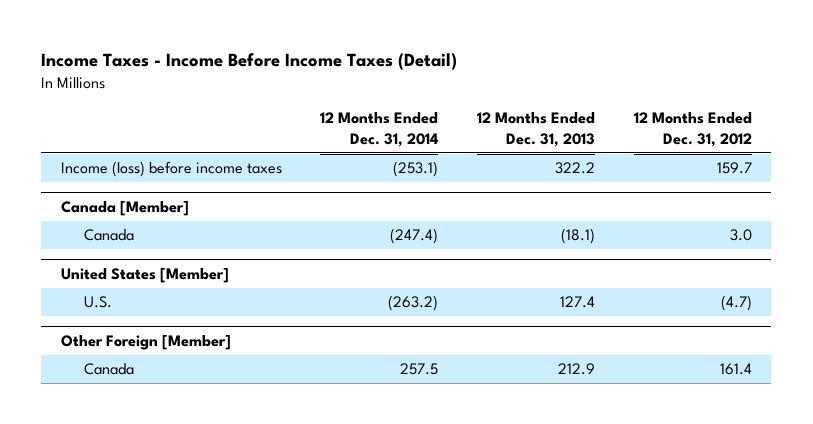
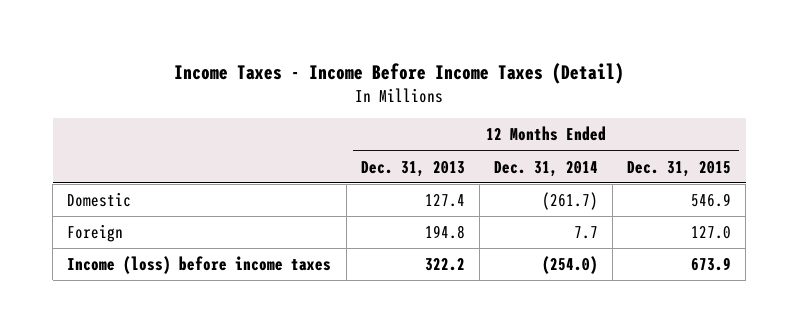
[633,111,752,147] 12 Months Ended Dec. 31, 2012 -> none
none -> [627,160,732,177] Dec. 31, 2015
[60,200,189,216] Canada [Member] -> none
[83,229,134,242] Canada -> none
[60,267,229,283] United States [Member] -> none
[83,296,112,309] U.S. -> none
[60,334,231,350] Other Foreign [Member] -> none
[83,363,134,376] Canada -> none
none -> [67,191,132,207] Domestic
none -> [67,223,124,242] Foreign
[393,161,439,178] (253.1) -> [541,255,598,274] (254.0)

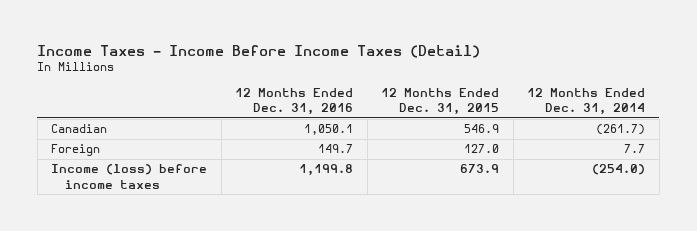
[360,160,465,177] Dec. 31, 2013 -> none
none -> [235,88,354,116] 12 Months Ended Dec. 31, 2016
[67,191,132,207] Domestic -> [51,124,108,134] Canadian

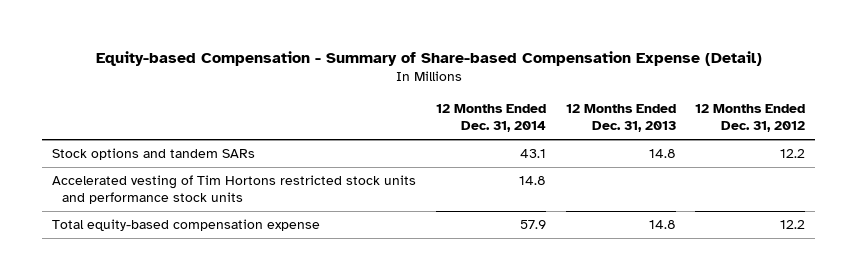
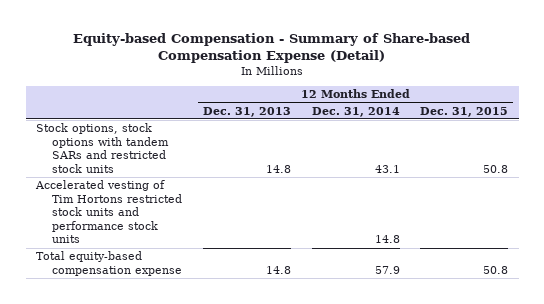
[695,104,806,133] 12 Months Ended Dec. 31, 2012 -> none
none -> [420,106,509,117] Dec. 31, 2015
[52,148,256,161] Stock options and tandem SARs -> [36,123,170,173] Stock options, stock options with tandem SARs and restricted stock units

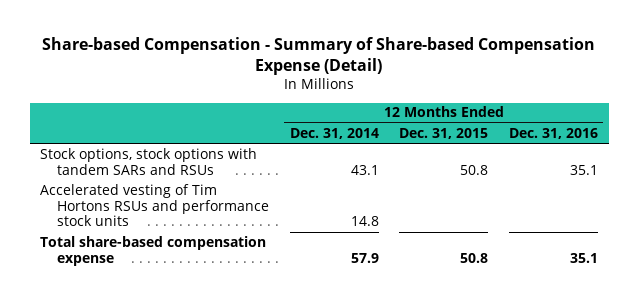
[73,33,471,64] Equity-based Compensation - Summary of Share-based Compensation Expense (Detail) -> [42,37,596,76] Share-based Compensation - Summary of Share-based Compensation Expense (Detail)
[202,106,291,117] Dec. 31, 2013 -> none
none -> [509,127,599,139] Dec. 31, 2016
[36,123,170,173] Stock options, stock options with tandem SARs and restricted stock units -> [40,147,258,175] Stock options, stock options with tandem SARs and RSUs
[35,180,183,244] Accelerated vesting of Tim Hortons restricted stock units and performance stock units -> [40,183,269,227] Accelerated vesting of Tim Hortons RSUs and performance stock units
[36,251,183,276] Total equity-based compensation expense -> [40,235,267,266] Total share-based compensation expense

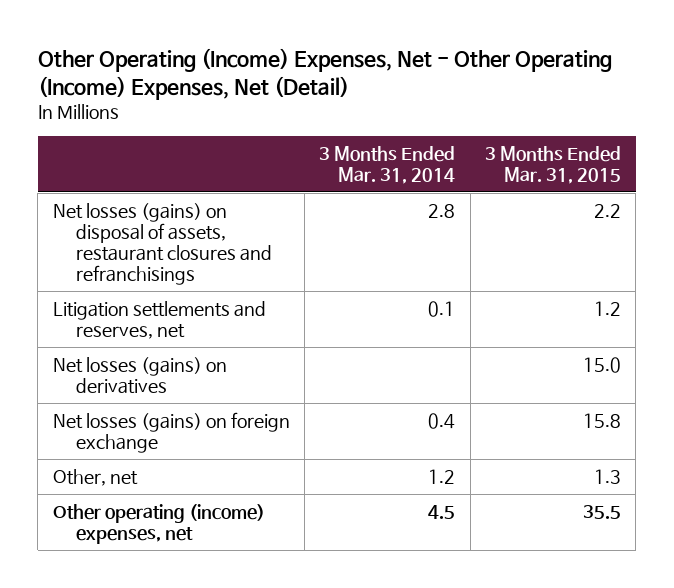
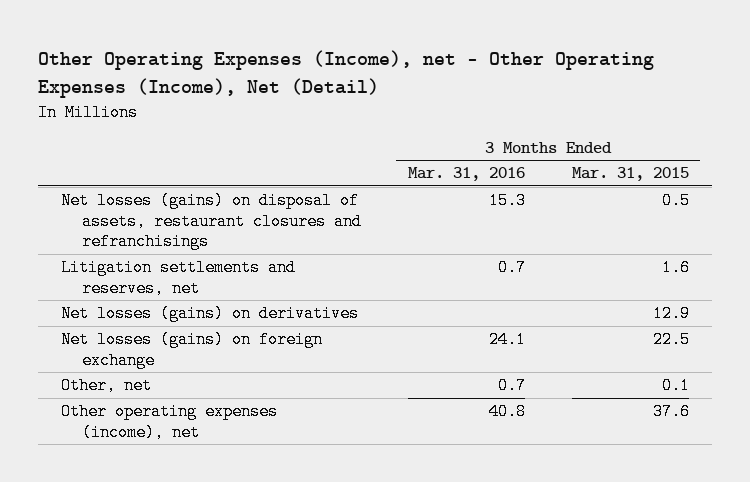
[37,47,612,100] Other Operating (Income) Expenses, Net - Other Operating (Income) Expenses, Net (Detail) -> [37,50,654,98] Other Operating Expenses (Income), net - Other Operating Expenses (Income), Net (Detail)
[319,145,456,184] 3 Months Ended Mar. 31, 2014 -> none
none -> [407,167,525,182] Mar. 31, 2016
[594,204,622,219] 2.2 -> [661,192,690,210] 0.5
[594,301,622,317] 1.2 -> [661,259,690,277] 1.6
[583,357,622,374] 15.0 -> [652,305,690,323] 12.9
[583,413,622,429] 15.8 -> [652,331,690,349] 22.5
[594,469,622,485] 1.3 -> [661,377,690,395] 0.1
[52,504,265,545] Other operating (income) expenses, net -> [61,403,279,441] Other operating expenses (income), net
[583,505,622,520] 35.5 -> [652,403,690,421] 37.6

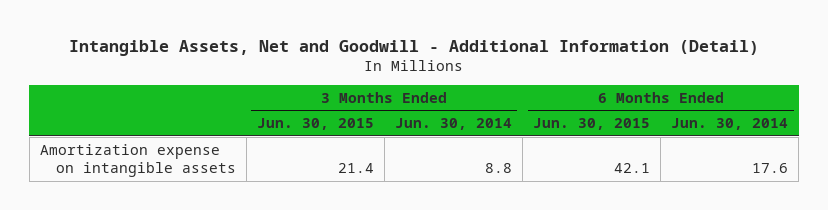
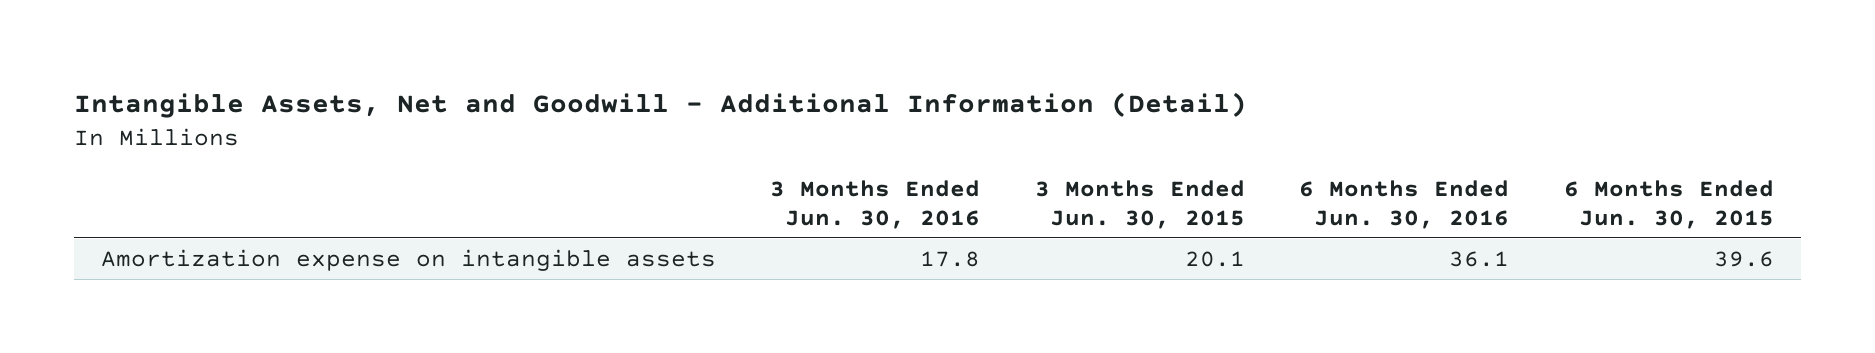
[394,118,512,131] Jun. 30, 2014 -> none
[671,118,789,131] Jun. 30, 2014 -> none
none -> [770,180,981,230] 3 Months Ended Jun. 30, 2016
none -> [1299,180,1510,230] 6 Months Ended Jun. 30, 2016
[337,163,374,174] 21.4 -> [1184,251,1245,268] 20.1
[614,163,651,174] 42.1 -> [1713,251,1774,268] 39.6

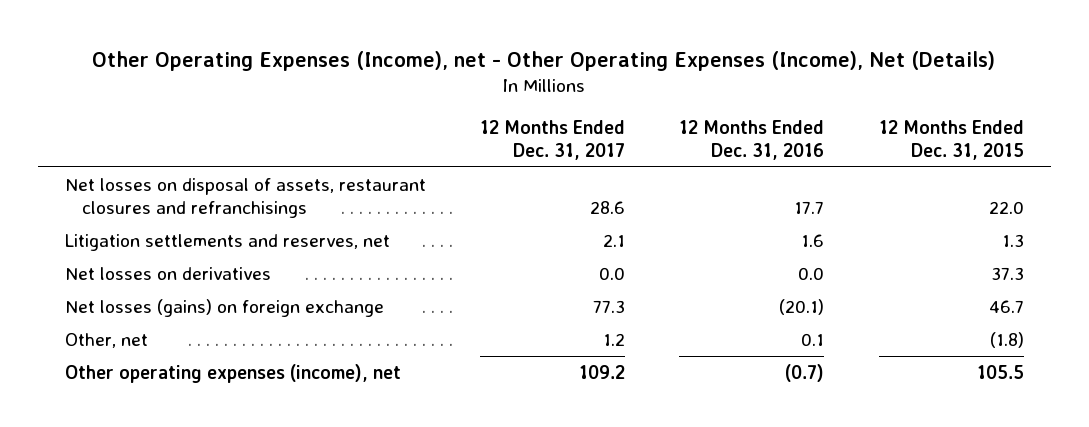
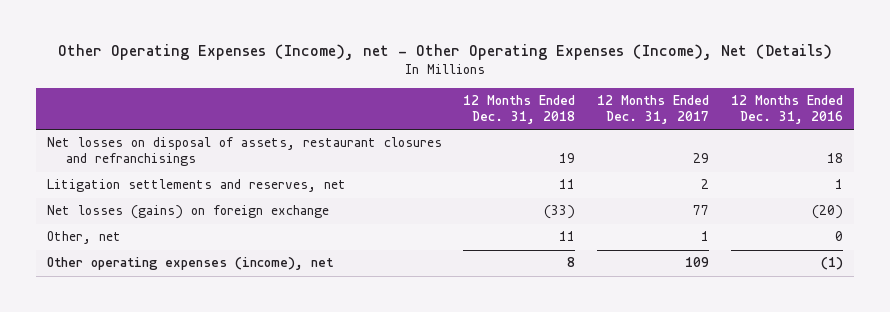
[878,119,1024,161] 12 Months Ended Dec. 31, 2015 -> none
none -> [463,95,576,124] 12 Months Ended Dec. 31, 2018
[64,266,271,280] Net losses on derivatives -> none
[590,200,626,214] 28.6 -> [693,153,710,164] 29
[794,200,825,214] 17.7 -> [827,153,844,164] 18
[603,233,626,247] 2.1 -> [701,179,710,190] 2
[801,233,825,247] 1.6 -> [835,179,844,190] 1
[593,299,626,313] 77.3 -> [693,205,710,216] 77
[779,298,825,315] (20.1) -> [812,205,844,220] (20)
[603,332,626,346] 1.2 -> [701,231,710,242] 1
[801,332,825,346] 0.1 -> [835,231,844,242] 0
[579,364,626,379] 109.2 -> [685,257,710,268] 109
[785,363,825,382] (0.7) -> [821,257,844,271] (1)

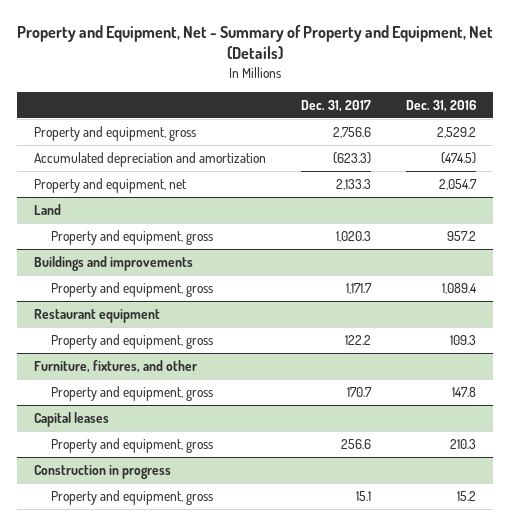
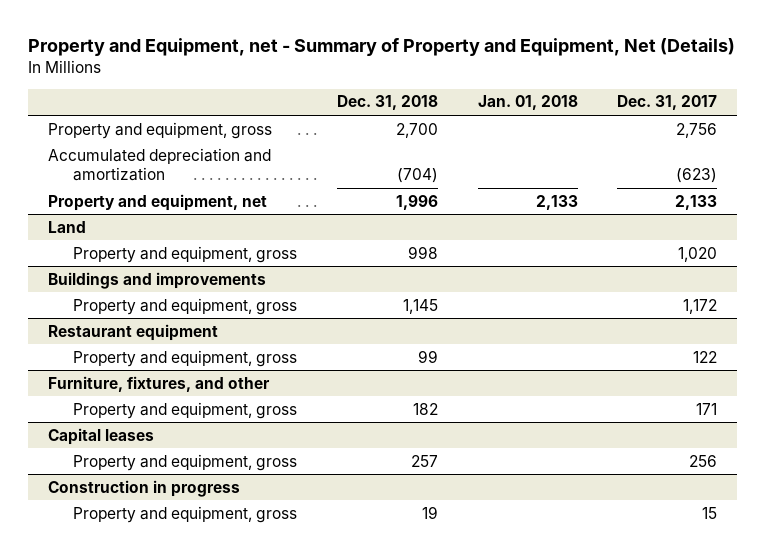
[17,25,494,60] Property and Equipment, Net - Summary of Property and Equipment, Net (Details) -> [28,38,736,57] Property and Equipment, net - Summary of Property and Equipment, Net (Details)
[405,99,476,112] Dec. 31, 2016 -> none
none -> [336,95,438,111] Dec. 31, 2018
none -> [477,95,578,111] Jan. 01, 2018
[333,127,372,139] 2,756.6 -> [676,122,718,138] 2,756
[333,152,372,165] (623.3) -> [676,168,718,184] (623)
[336,179,372,191] 2,133.3 -> [675,194,718,210] 2,133
[336,231,372,243] 1,020.3 -> [678,246,718,262] 1,020
[346,283,373,295] 1,171.7 -> [683,298,718,314] 1,172
[345,335,372,346] 122.2 -> [693,350,718,363] 122
[347,387,373,398] 170.7 -> [696,402,718,415] 171
[341,439,372,450] 256.6 -> [689,454,718,467] 256
[356,491,372,502] 15.1 -> [702,506,718,519] 15

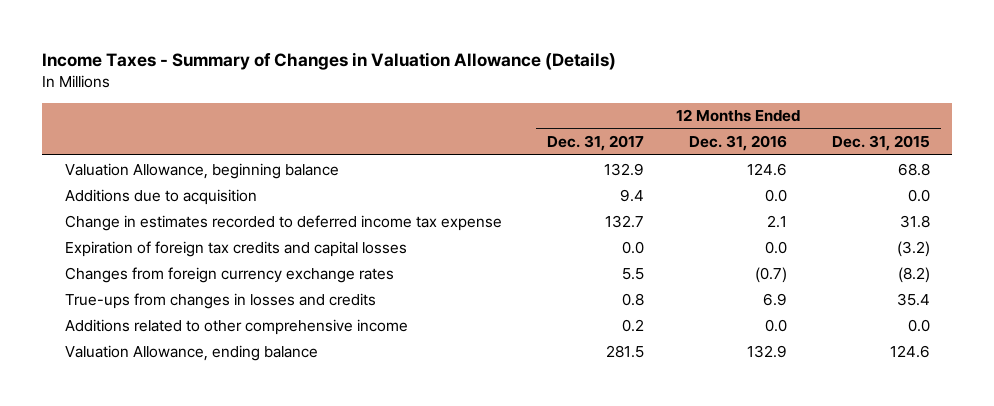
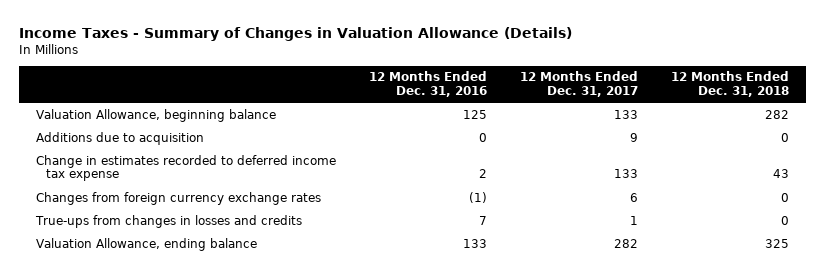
[831,135,930,152] Dec. 31, 2015 -> none
none -> [671,71,790,98] 12 Months Ended Dec. 31, 2018
[64,240,407,257] Expiration of foreign tax credits and capital losses -> none
[64,318,408,335] Additions related to other comprehensive income -> none
[603,162,644,176] 132.9 -> [614,109,639,119] 133
[746,162,787,176] 124.6 -> [463,109,488,119] 125
[619,188,644,202] 9.4 -> [630,132,639,142] 9
[764,188,787,202] 0.0 -> [479,132,488,142] 0
[604,214,644,228] 132.7 -> [614,169,639,179] 133
[766,214,787,228] 2.1 -> [479,169,488,179] 2
[621,267,644,280] 5.5 -> [630,192,639,202] 6
[754,266,787,283] (0.7) -> [469,191,488,203] (1)
[621,292,644,306] 0.8 -> [630,215,639,225] 1
[762,292,787,306] 6.9 -> [479,215,488,225] 7
[605,344,644,358] 281.5 -> [614,238,639,248] 282
[746,344,787,358] 132.9 -> [463,238,488,248] 133

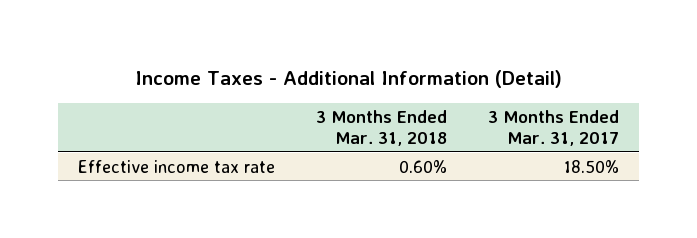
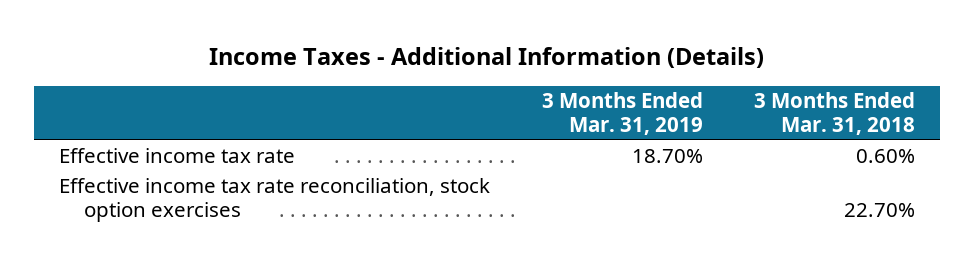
[135,70,563,89] Income Taxes - Additional Information (Detail) -> [209,47,765,69] Income Taxes - Additional Information (Details)
[487,110,619,146] 3 Months Ended Mar. 31, 2017 -> none
none -> [541,92,703,135] 3 Months Ended Mar. 31, 2019
none -> [59,178,491,223] Effective income tax rate reconciliation, stock option exercises

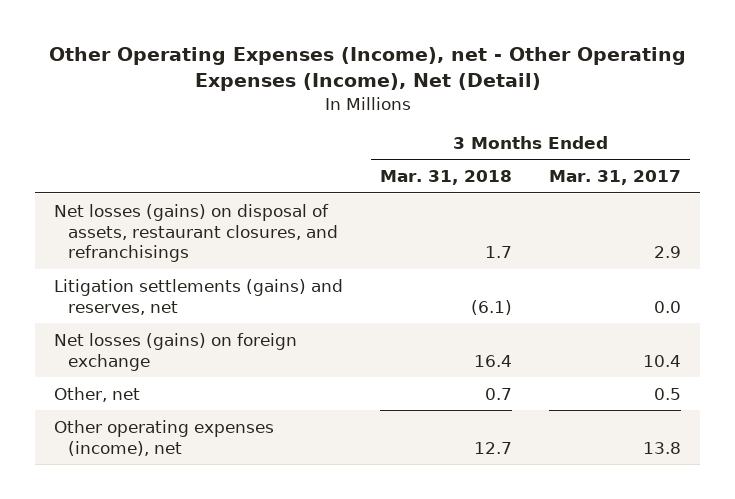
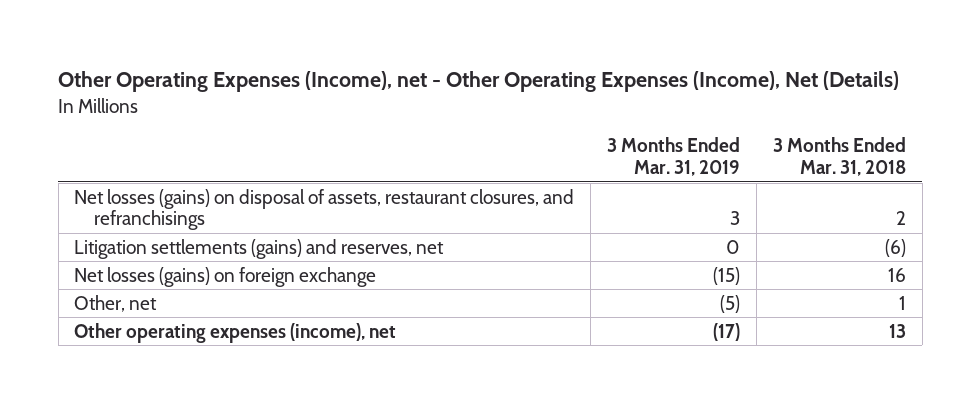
[48,47,686,92] Other Operating Expenses (Income), net - Other Operating Expenses (Income), Net (Detail) -> [58,71,900,93] Other Operating Expenses (Income), net - Other Operating Expenses (Income), Net (Details)
[549,170,682,186] Mar. 31, 2017 -> none
none -> [607,137,741,177] 3 Months Ended Mar. 31, 2019
[485,246,513,259] 1.7 -> [895,211,906,226] 2
[471,299,513,315] (6.1) -> [884,238,906,257] (6)
[474,354,513,367] 16.4 -> [887,267,906,282] 16
[485,387,513,400] 0.7 -> [898,295,906,310] 1
[474,441,513,454] 12.7 -> [888,323,906,338] 13

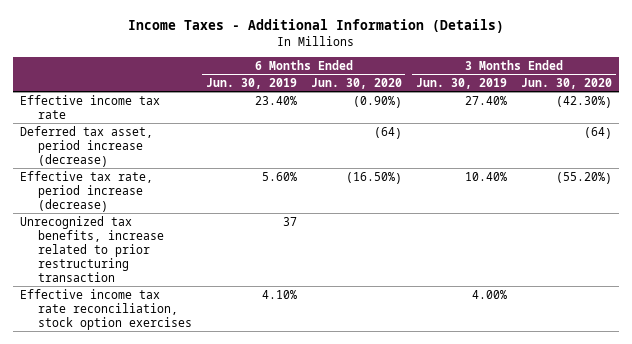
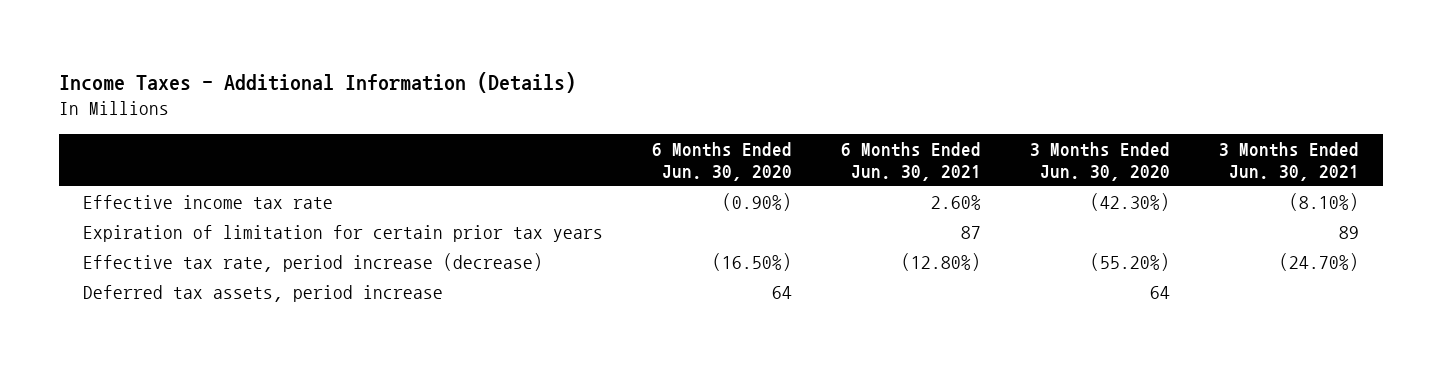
[205,78,297,90] Jun. 30, 2019 -> none
[416,78,508,90] Jun. 30, 2019 -> none
none -> [841,141,982,181] 6 Months Ended Jun. 30, 2021
none -> [1218,141,1359,181] 3 Months Ended Jun. 30, 2021
[19,125,153,167] Deferred tax asset, period increase (decrease) -> none
none -> [83,225,604,243] Expiration of limitation for certain prior tax years
[19,215,164,282] Unrecognized tax benefits, increase related to prior restructuring transaction -> none
[19,288,192,330] Effective income tax rate reconciliation, stock option exercises -> none
none -> [83,285,444,303] Deferred tax assets, period increase

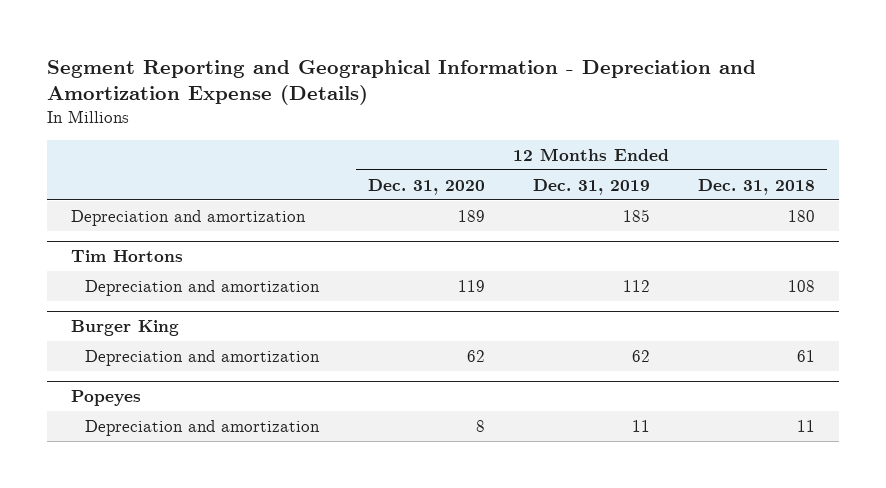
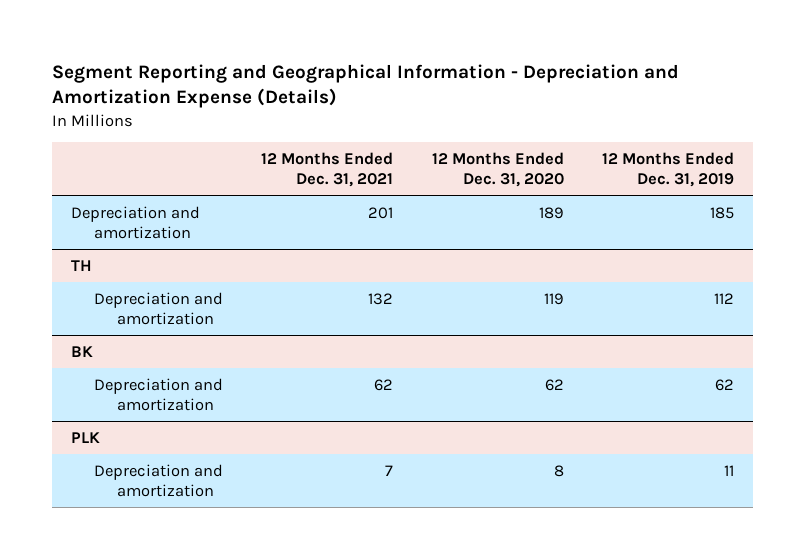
[698,178,816,195] Dec. 31, 2018 -> none
none -> [261,151,394,188] 12 Months Ended Dec. 31, 2021
[71,250,184,263] Tim Hortons -> [71,259,93,271] TH
[71,320,180,337] Burger King -> [71,345,94,357] BK
[71,390,142,407] Popeyes -> [71,431,101,443] PLK

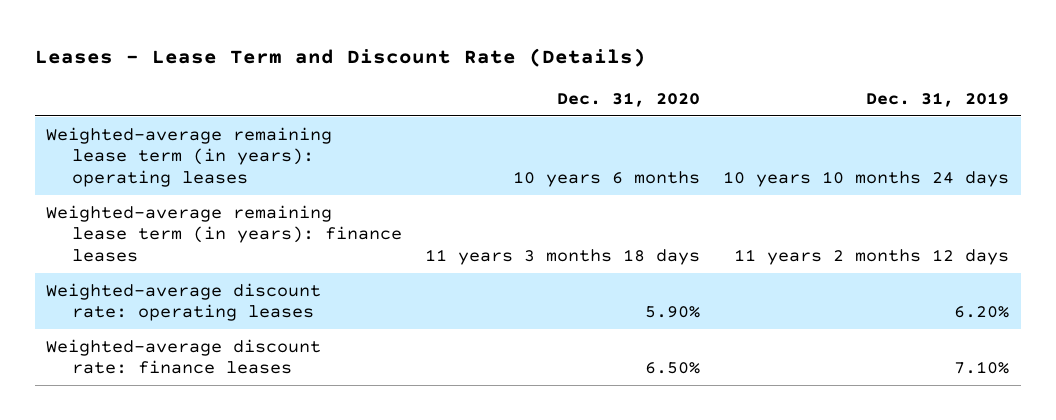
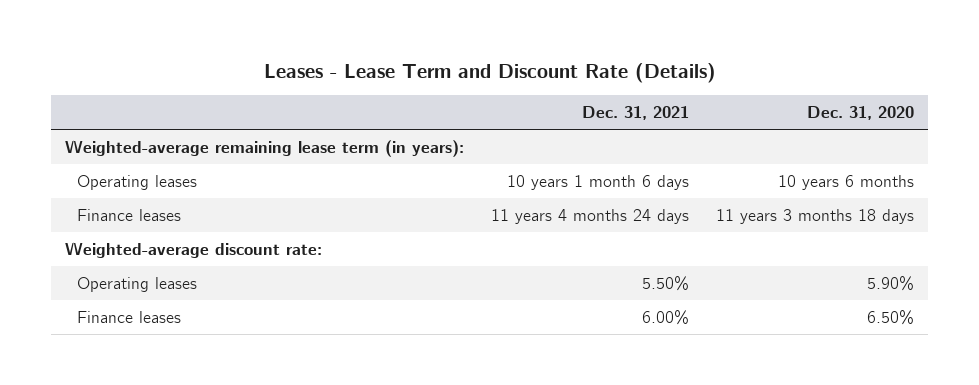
[866,92,1010,108] Dec. 31, 2019 -> none
none -> [582,105,690,120] Dec. 31, 2021
none -> [64,140,464,158] Weighted-average remaining lease term (in years):
[46,126,333,188] Weighted-average remaining lease term (in years): operating leases -> [76,175,197,191] Operating leases
[46,204,403,263] Weighted-average remaining lease term (in years): finance leases -> [76,209,181,222] Finance leases
none -> [64,242,322,259] Weighted-average discount rate:
[46,282,322,322] Weighted-average discount rate: operating leases -> [76,277,197,293] Operating leases
[46,338,322,375] Weighted-average discount rate: finance leases -> [76,311,181,324] Finance leases

